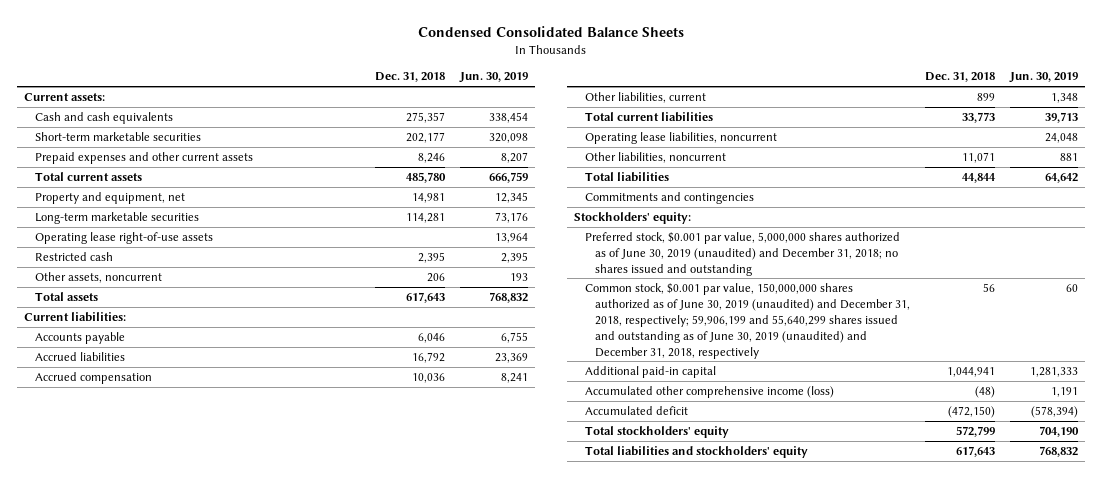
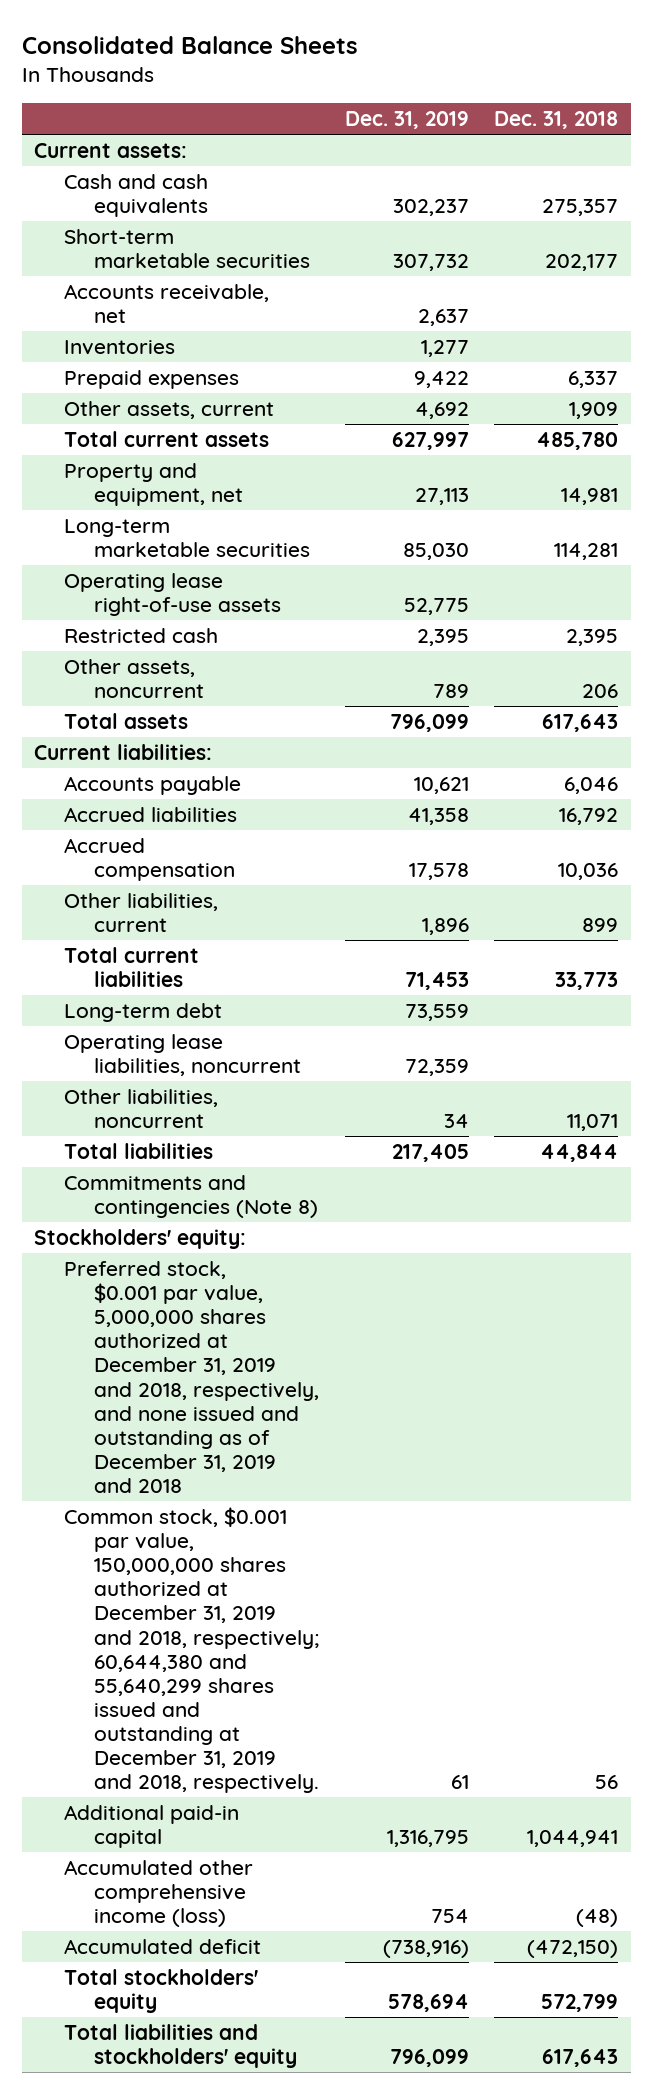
[418,25,685,37] Condensed Consolidated Balance Sheets -> [21,36,358,55] Consolidated Balance Sheets
[458,72,528,84] Jun. 30, 2019 -> none
none -> [344,110,469,129] Dec. 31, 2019
none -> [64,283,270,324] Accounts receivable, net
none -> [64,339,176,355] Inventories
none -> [64,369,240,389] Prepaid expenses
[34,151,253,164] Prepaid expenses and other current assets -> [64,400,275,419] Other assets, current
[418,152,446,163] 8,246 -> [569,401,619,419] 1,909
none -> [64,1002,223,1022] Long-term debt
[584,191,754,204] Commitments and contingencies -> [64,1174,319,1219] Commitments and contingencies (Note 8)
[584,231,900,276] Preferred stock, $0.001 par value, 5,000,000 shares authorized as of June 30, 2019 (unaudited) and December 31, 2018; no shares issued and outstanding -> [64,1260,320,1494] Preferred stock, $0.001 par value, 5,000,000 shares authorized at December 31, 2019 and 2018, respectively, and none issued and outstanding as of December 31, 2019 and 2018
[584,282,911,359] Common stock, $0.001 par value, 150,000,000 shares authorized as of June 30, 2019 (unaudited) and December 31, 2018, respectively; 59,906,199 and 55,640,299 shares issued and outstanding as of June 30, 2019 (unaudited) and December 31, 2018, respectively -> [64,1506,320,1794] Common stock, $0.001 par value, 150,000,000 shares authorized at December 31, 2019 and 2018, respectively; 60,644,380 and 55,640,299 shares issued and outstanding at December 31, 2019 and 2018, respectively.

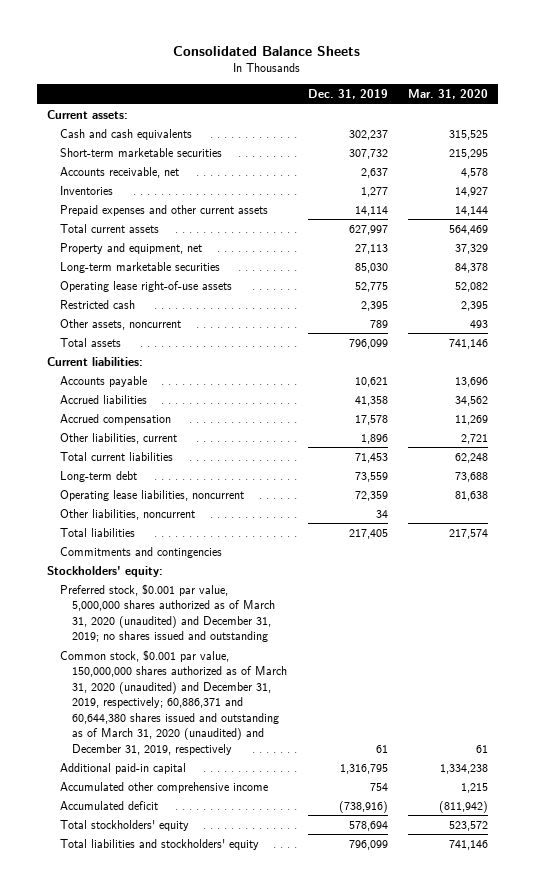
[494,110,619,129] Dec. 31, 2018 -> none
none -> [407,89,488,100] Mar. 31, 2020
[64,369,240,389] Prepaid expenses -> none
[64,400,275,419] Other assets, current -> [59,204,268,216] Prepaid expenses and other current assets
[414,401,469,419] 4,692 -> [354,205,388,216] 14,114
[64,1174,319,1219] Commitments and contingencies (Note 8) -> [59,546,222,558] Commitments and contingencies
[64,1260,320,1494] Preferred stock, $0.001 par value, 5,000,000 shares authorized at December 31, 2019 and 2018, respectively, and none issued and outstanding as of December 31, 2019 and 2018 -> [59,583,276,643] Preferred stock, $0.001 par value, 5,000,000 shares authorized as of March 31, 2020 (unaudited) and December 31, 2019; no shares issued and outstanding
[64,1506,320,1794] Common stock, $0.001 par value, 150,000,000 shares authorized at December 31, 2019 and 2018, respectively; 60,644,380 and 55,640,299 shares issued and outstanding at December 31, 2019 and 2018, respectively. -> [59,649,288,755] Common stock, $0.001 par value, 150,000,000 shares authorized as of March 31, 2020 (unaudited) and December 31, 2019, respectively; 60,886,371 and 60,644,380 shares issued and outstanding as of March 31, 2020 (unaudited) and December 31, 2019, respectively
[64,1859,254,1928] Accumulated other comprehensive income (loss) -> [59,781,268,793] Accumulated other comprehensive income

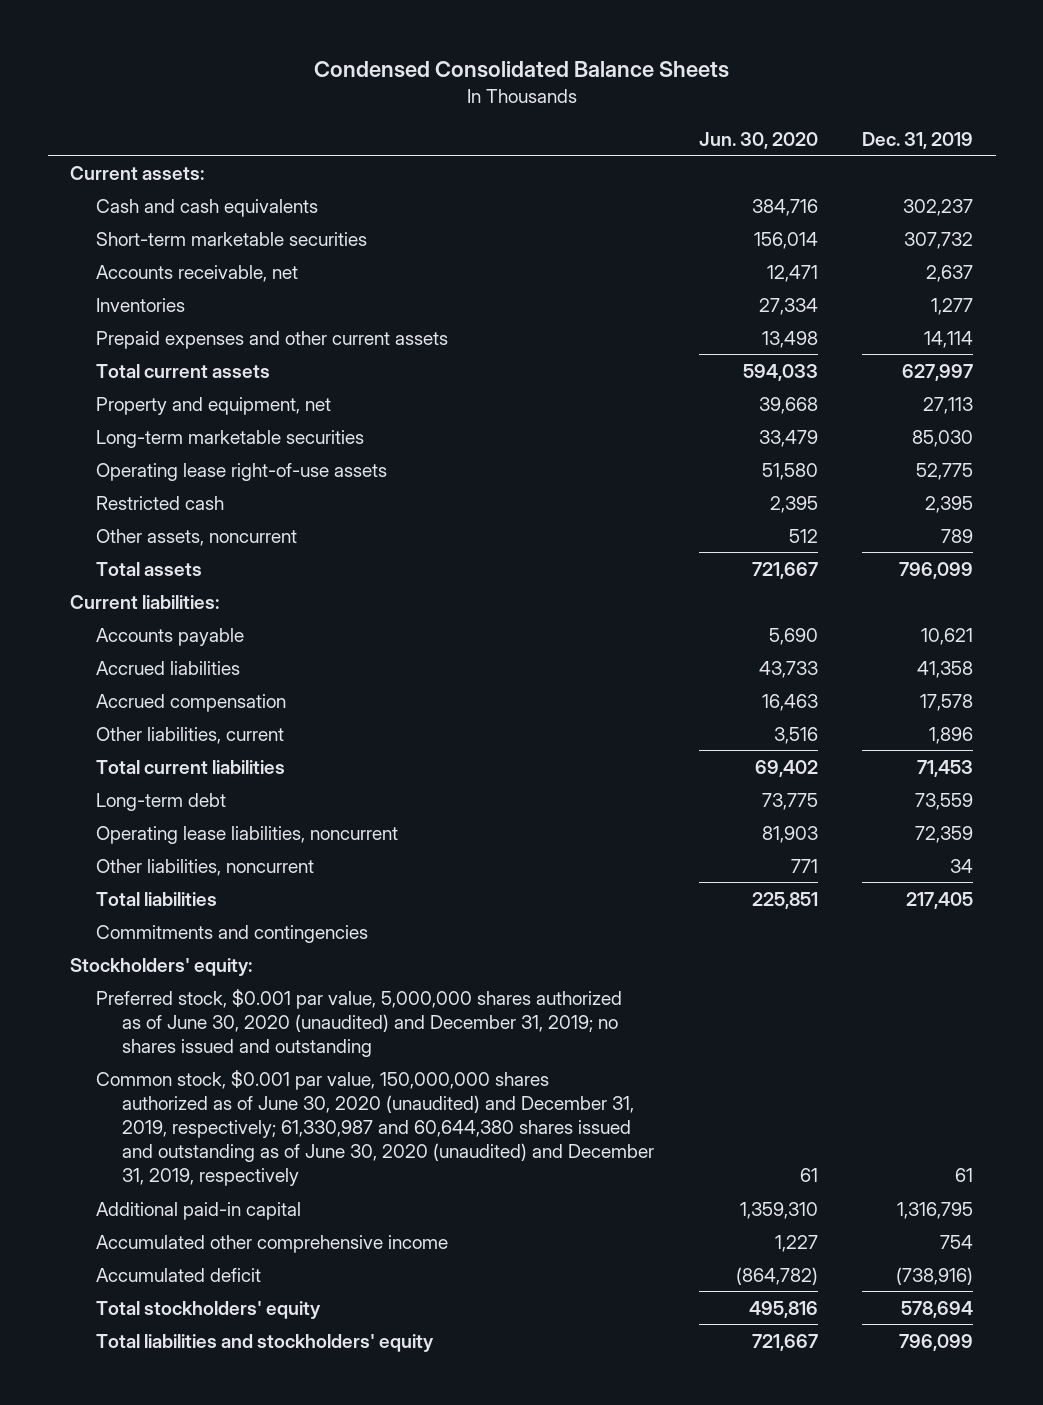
[173,45,361,56] Consolidated Balance Sheets -> [313,61,729,79] Condensed Consolidated Balance Sheets
[407,89,488,100] Mar. 31, 2020 -> none
none -> [698,131,818,149] Jun. 30, 2020
[59,583,276,643] Preferred stock, $0.001 par value, 5,000,000 shares authorized as of March 31, 2020 (unaudited) and December 31, 2019; no shares issued and outstanding -> [95,988,622,1057] Preferred stock, $0.001 par value, 5,000,000 shares authorized as of June 30, 2020 (unaudited) and December 31, 2019; no shares issued and outstanding
[59,649,288,755] Common stock, $0.001 par value, 150,000,000 shares authorized as of March 31, 2020 (unaudited) and December 31, 2019, respectively; 60,886,371 and 60,644,380 shares issued and outstanding as of March 31, 2020 (unaudited) and December 31, 2019, respectively -> [95,1069,654,1187] Common stock, $0.001 par value, 150,000,000 shares authorized as of June 30, 2020 (unaudited) and December 31, 2019, respectively; 61,330,987 and 60,644,380 shares issued and outstanding as of June 30, 2020 (unaudited) and December 31, 2019, respectively

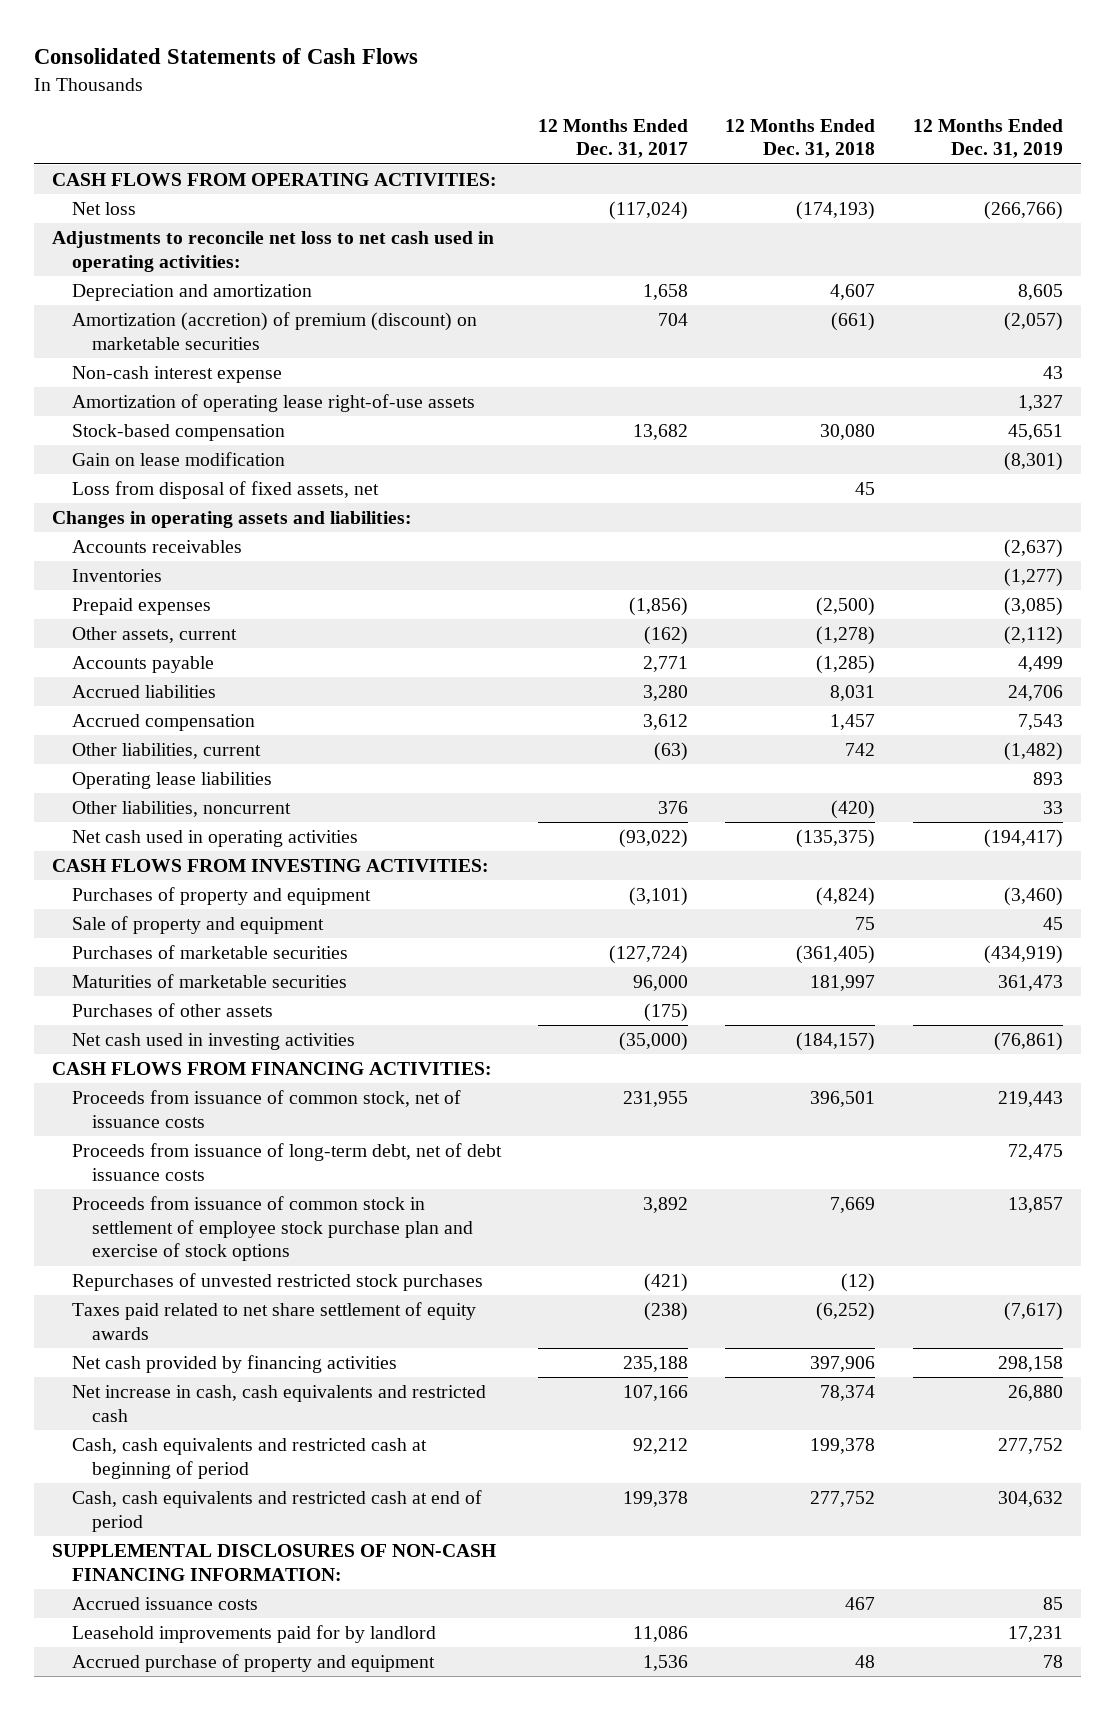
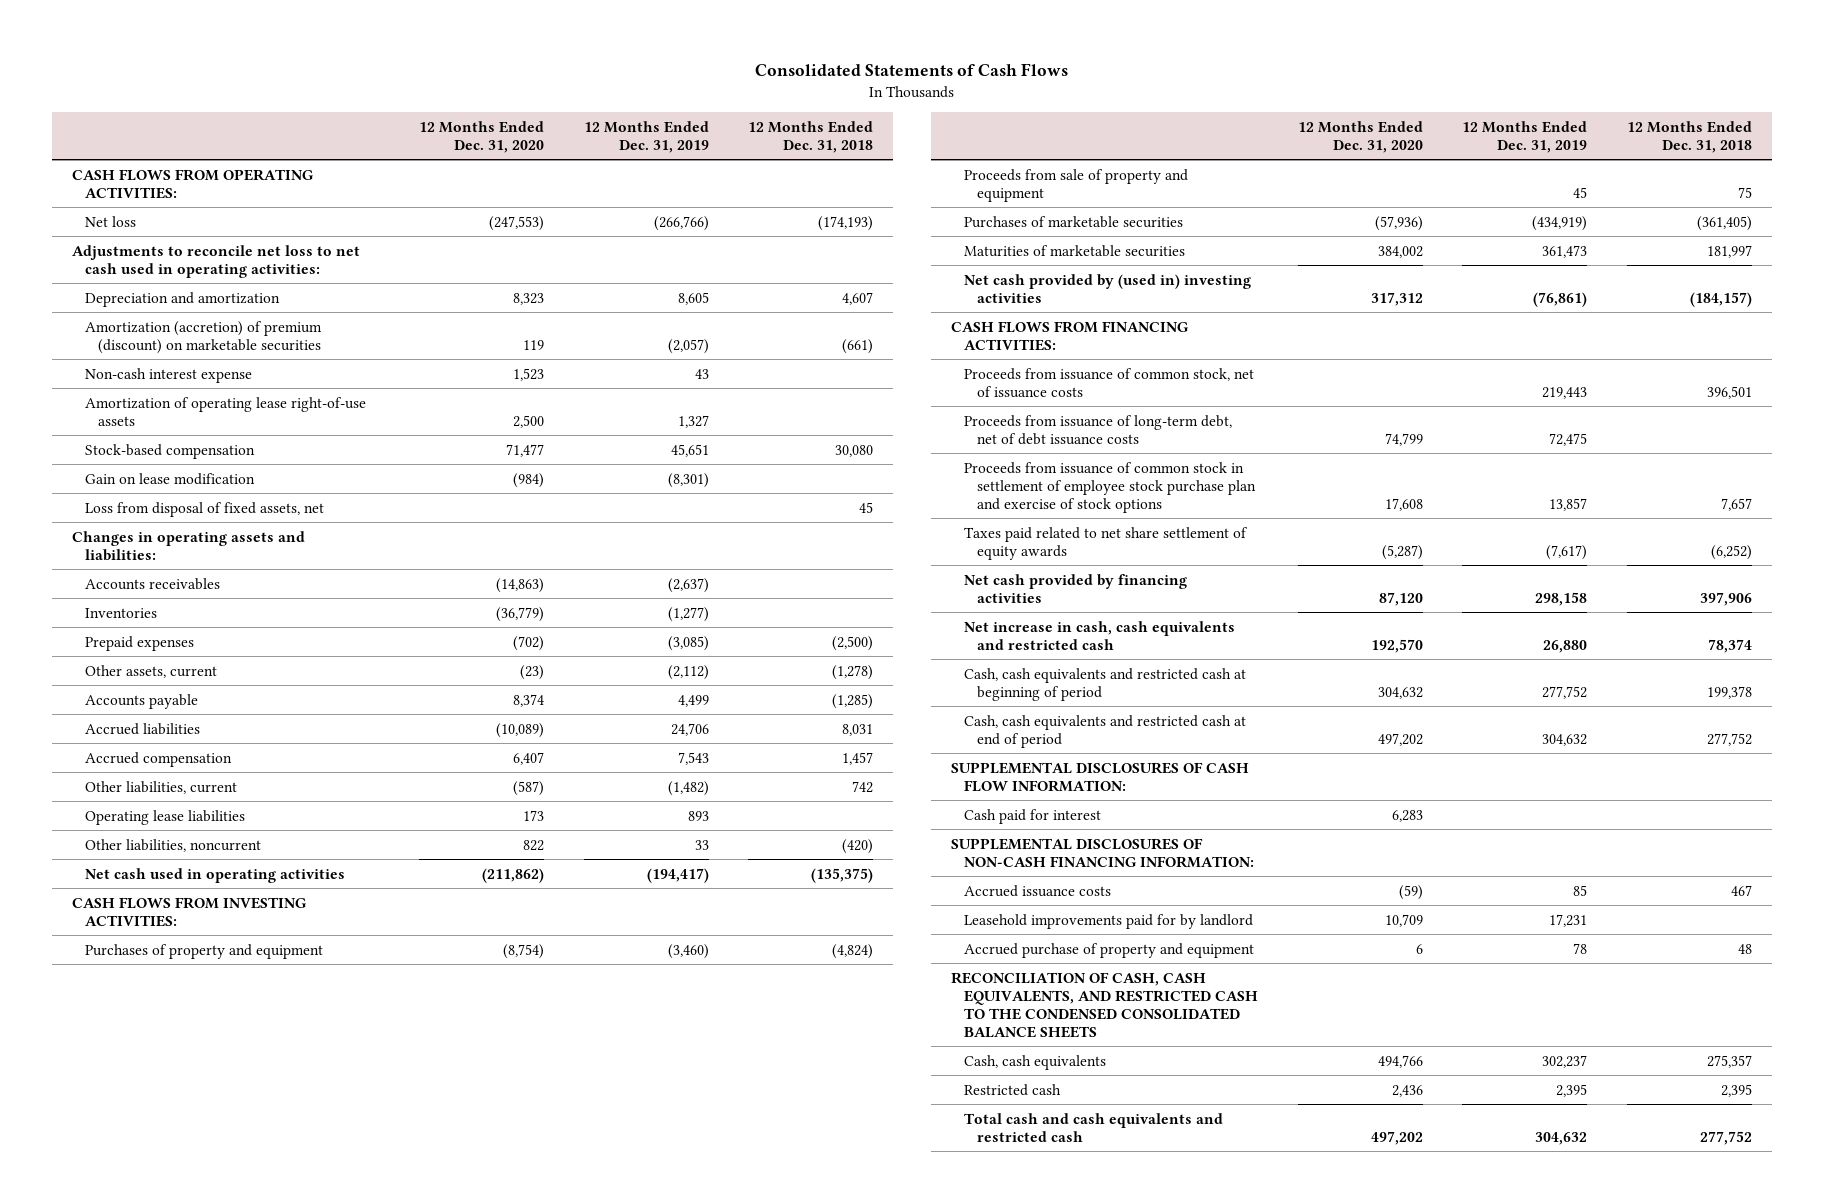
[538,118,689,159] 12 Months Ended Dec. 31, 2017 -> none
none -> [418,120,544,153] 12 Months Ended Dec. 31, 2020
[72,916,325,935] Sale of property and equipment -> [963,168,1188,202] Proceeds from sale of property and equipment
[72,1003,274,1018] Purchases of other assets -> none
[72,1033,356,1051] Net cash used in investing activities -> [963,273,1251,303] Net cash provided by (used in) investing activities
[72,1273,484,1292] Repurchases of unvested restricted stock purchases -> none
[830,1197,876,1214] 7,669 -> [1720,497,1752,511] 7,657
none -> [950,761,1249,792] SUPPLEMENTAL DISCLOSURES OF CASH FLOW INFORMATION:
none -> [963,808,1101,824] Cash paid for interest
none -> [950,971,1258,1038] RECONCILIATION OF CASH, CASH EQUIVALENTS, AND RESTRICTED CASH TO THE CONDENSED CONSOLIDATED BALANCE SHEETS
none -> [963,1054,1106,1070] Cash, cash equivalents
none -> [963,1083,1061,1096] Restricted cash
none -> [963,1112,1223,1142] Total cash and cash equivalents and restricted cash

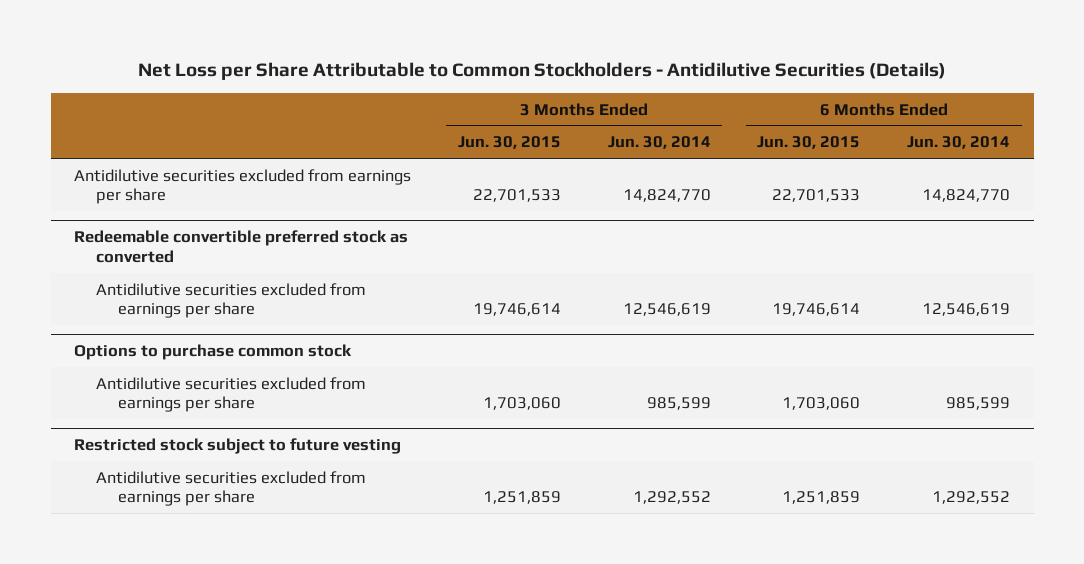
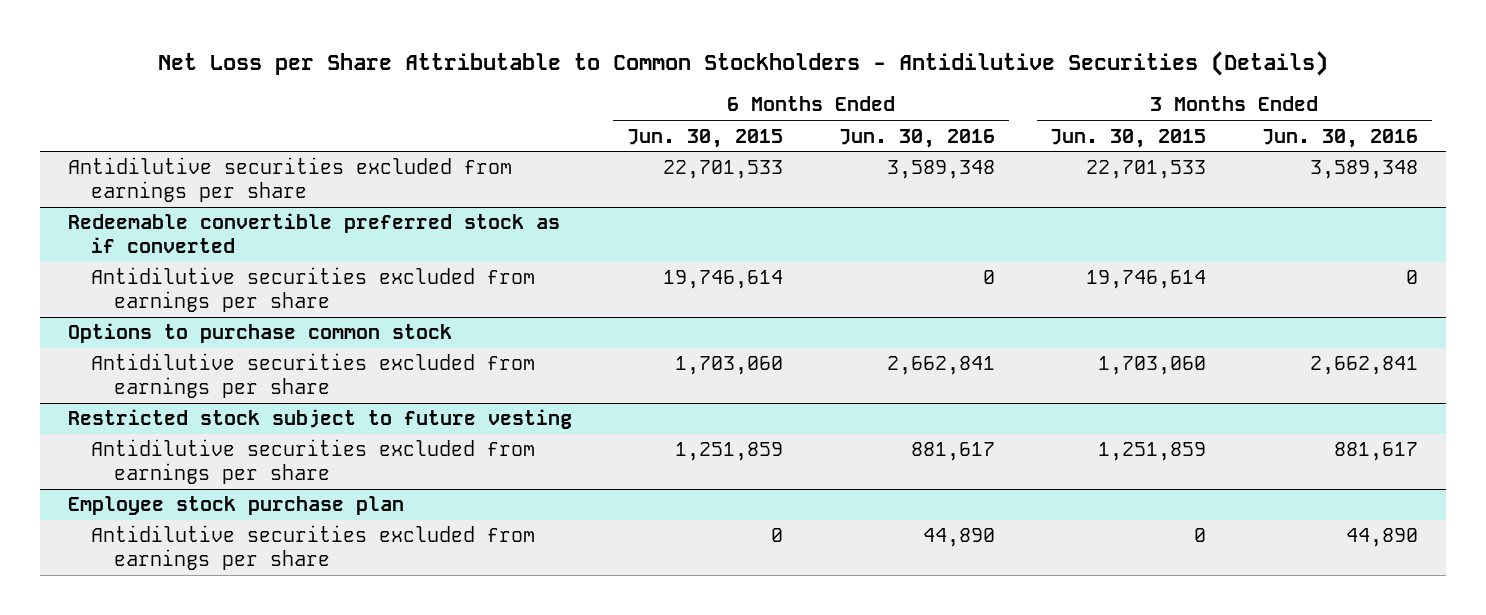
[607,136,711,150] Jun. 30, 2014 -> none
[907,136,1011,150] Jun. 30, 2014 -> none
none -> [838,128,995,148] Jun. 30, 2016
none -> [1261,128,1418,148] Jun. 30, 2016
[74,230,409,264] Redeemable convertible preferred stock as converted -> [67,213,560,254] Redeemable convertible preferred stock as if converted
none -> [67,496,404,516] Employee stock purchase plan
none -> [91,525,536,571] Antidilutive securities excluded from earnings per share

